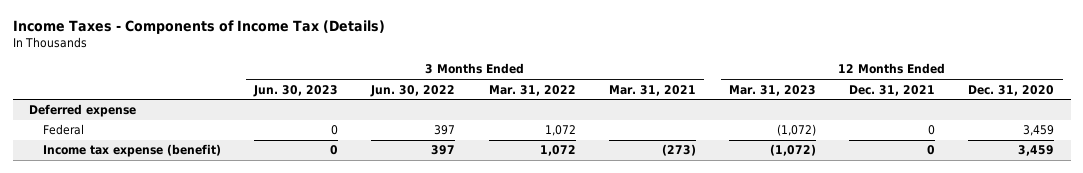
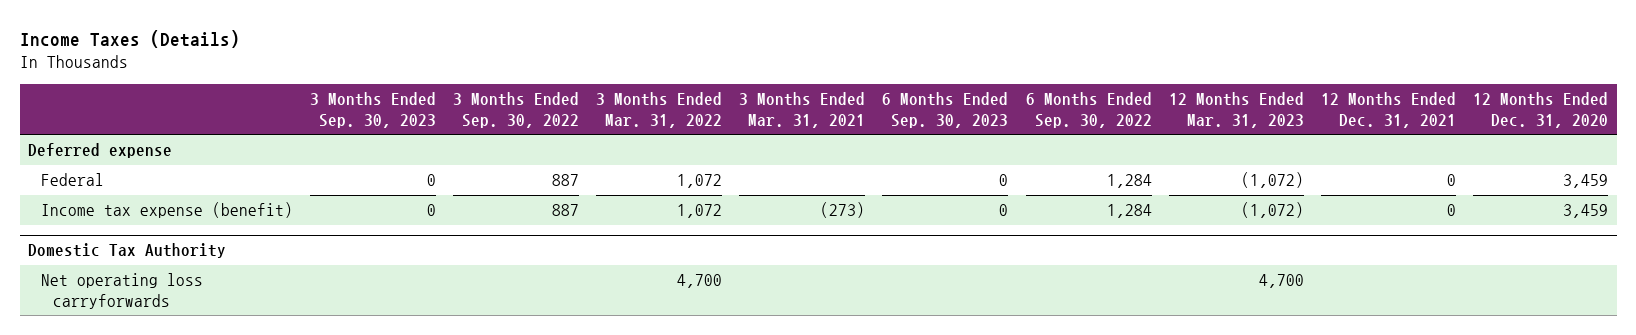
[12,19,385,34] Income Taxes - Components of Income Tax (Details) -> [19,30,240,49] Income Taxes (Details)
[253,84,339,97] Jun. 30, 2023 -> none
[370,84,456,97] Jun. 30, 2022 -> none
none -> [309,92,436,128] 3 Months Ended Sep. 30, 2023
none -> [452,92,579,128] 3 Months Ended Sep. 30, 2022
none -> [882,92,1009,128] 6 Months Ended Sep. 30, 2023
none -> [1025,92,1152,128] 6 Months Ended Sep. 30, 2022
none -> [28,243,227,259] Domestic Tax Authority
none -> [40,273,203,309] Net operating loss carryforwards

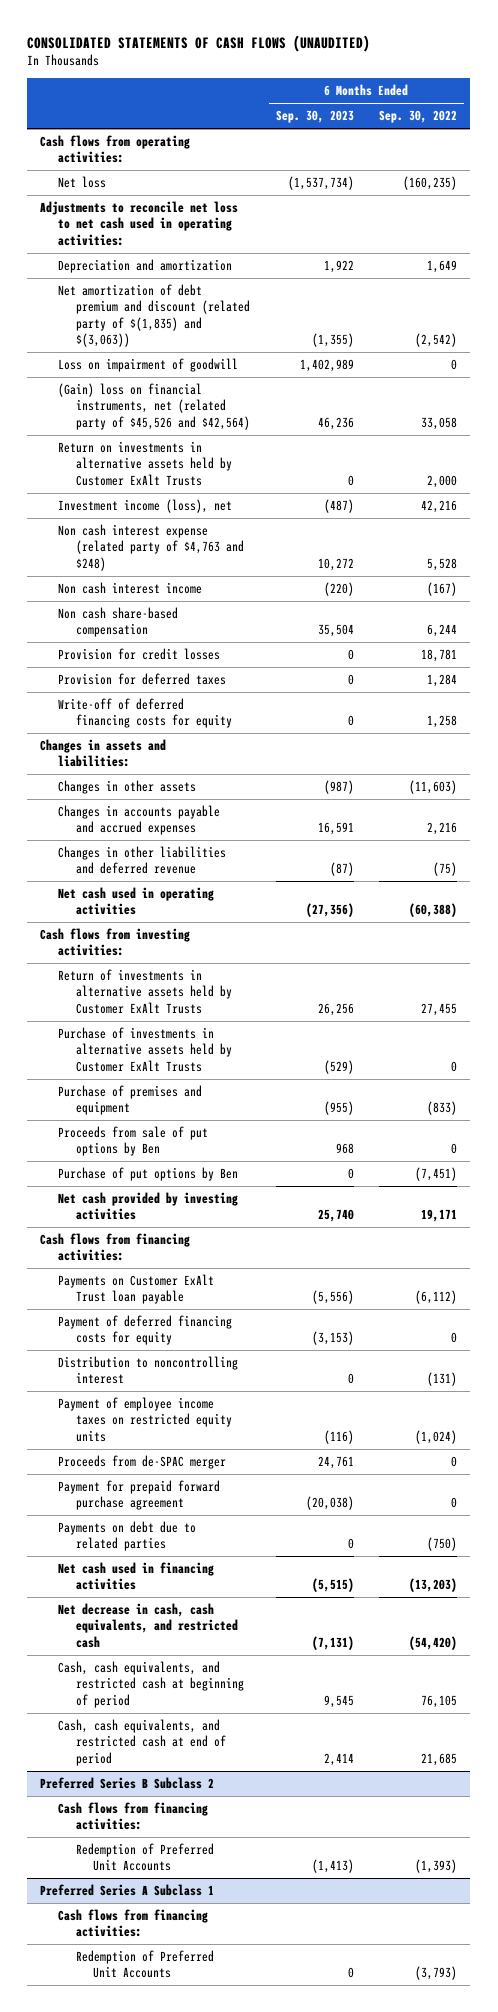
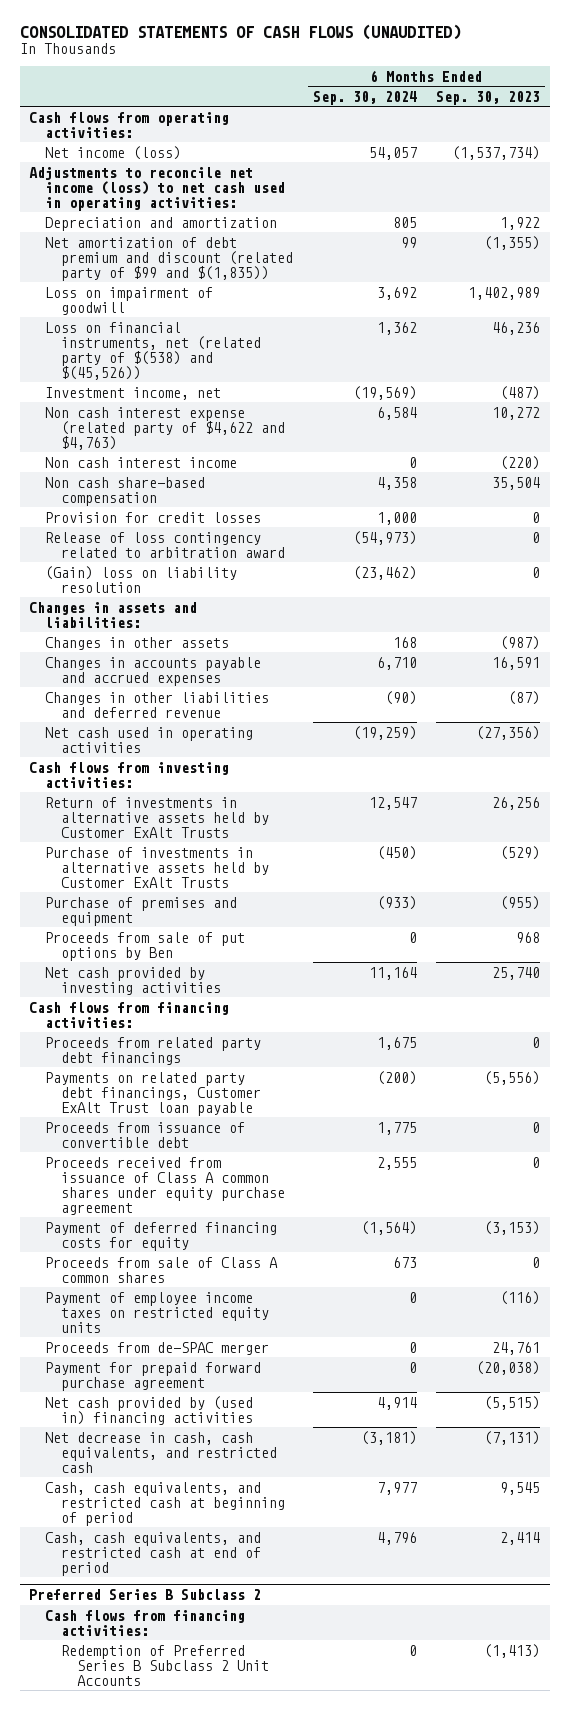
[379,110,458,124] Sep. 30, 2022 -> none
none -> [312,90,417,105] Sep. 30, 2024
[57,176,106,189] Net loss -> [45,145,182,160] Net income (loss)
[40,201,239,246] Adjustments to reconcile net loss to net cash used in operating activities: -> [29,166,286,211] Adjustments to reconcile net income (loss) to net cash used in operating activities:
[57,284,250,348] Net amortization of debt premium and discount (related party of $(1,835) and $(3,063)) -> [45,236,294,281] Net amortization of debt premium and discount (related party of $99 and $(1,835))
[57,441,232,486] Return on investments in alternative assets held by Customer ExAlt Trusts -> none
[57,383,250,430] (Gain) loss on financial instruments, net (related party of $45,526 and $42,564) -> [45,321,262,380] Loss on financial instruments, net (related party of $(538) and $(45,526))
[57,499,232,514] Investment income (loss), net -> [45,386,222,400] Investment income, net
[57,524,244,571] Non cash interest expense (related party of $4,763 and $248) -> [45,406,286,450] Non cash interest expense (related party of $4,622 and $4,763)
[57,673,226,686] Provision for deferred taxes -> none
[57,698,232,729] Write-off of deferred financing costs for equity -> none
none -> [45,531,286,558] Release of loss contingency related to arbitration award
none -> [45,565,238,593] (Gain) loss on liability resolution
[57,1167,238,1182] Purchase of put options by Ben -> none
none -> [45,1036,262,1065] Proceeds from related party debt financings
[57,1274,214,1305] Payments on Customer ExAlt Trust loan payable -> [45,1071,262,1116] Payments on related party debt financings, Customer ExAlt Trust loan payable
none -> [45,1121,246,1148] Proceeds from issuance of convertible debt
none -> [45,1156,286,1215] Proceeds received from issuance of Class A common shares under equity purchase agreement
[57,1356,238,1385] Distribution to noncontrolling interest -> none
none -> [45,1256,279,1283] Proceeds from sale of Class A common shares
[57,1521,196,1552] Payments on debt due to related parties -> none
[57,1562,214,1591] Net cash used in financing activities -> [45,1395,254,1425] Net cash provided by (used in) financing activities
[40,1884,215,1897] Preferred Series A Subclass 1 -> none
[57,1909,208,1938] Cash flows from financing activities: -> none
[75,1950,214,1979] Redemption of Preferred Unit Accounts -> none
[75,1843,214,1872] Redemption of Preferred Unit Accounts -> [61,1644,270,1686] Redemption of Preferred Series B Subclass 2 Unit Accounts

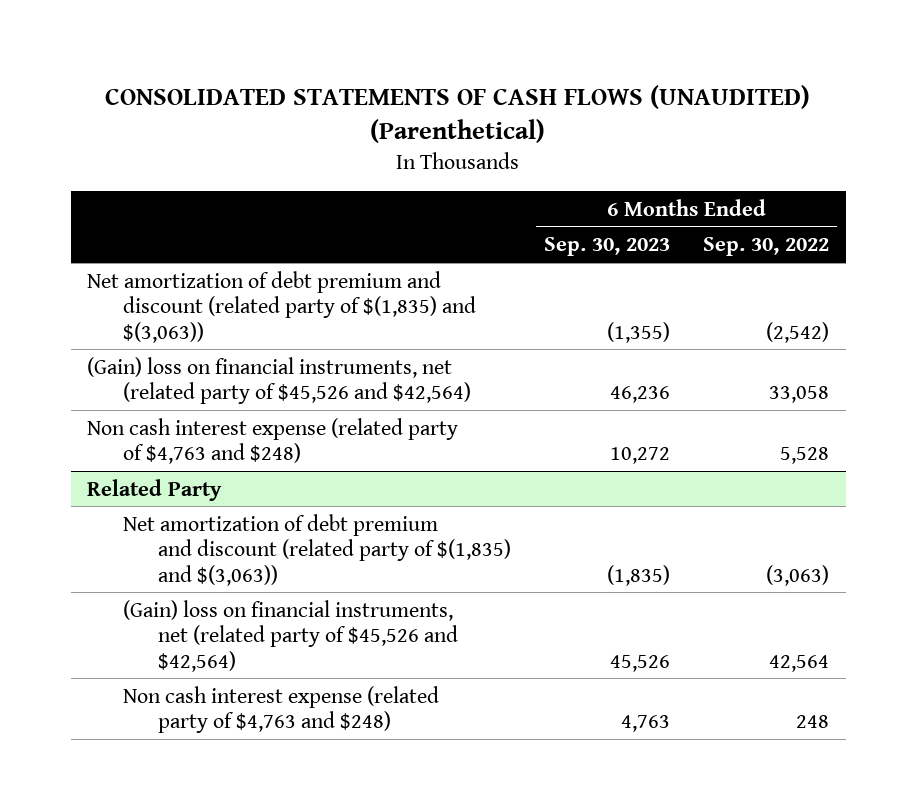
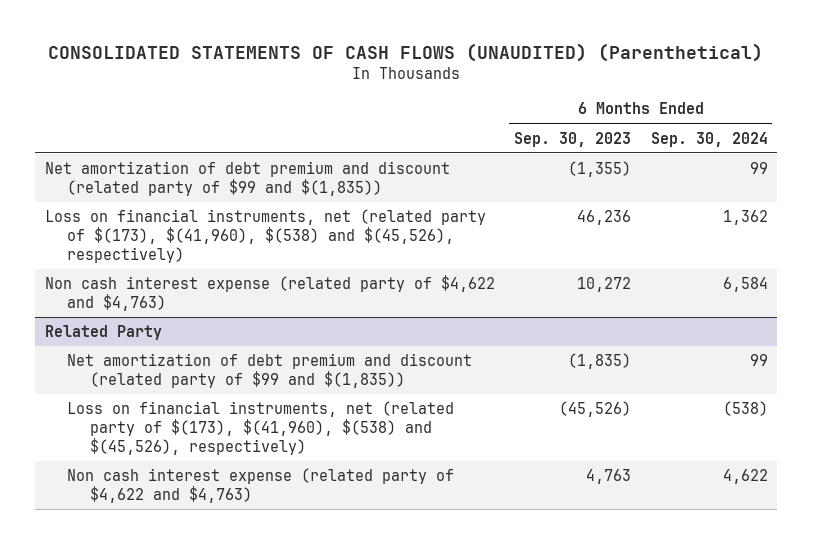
[703,237,830,257] Sep. 30, 2022 -> none
none -> [650,131,768,147] Sep. 30, 2024
[87,270,476,343] Net amortization of debt premium and discount (related party of $(1,835) and $(3,063)) -> [45,161,451,197] Net amortization of debt premium and discount (related party of $99 and $(1,835))
[87,356,471,405] (Gain) loss on financial instruments, net (related party of $45,526 and $42,564) -> [45,209,487,264] Loss on financial instruments, net (related party of $(173), $(41,960), $(538) and $(45,526), respectively)
[87,417,459,465] Non cash interest expense (related party of $4,763 and $248) -> [45,275,496,312] Non cash interest expense (related party of $4,622 and $4,763)
[122,513,511,586] Net amortization of debt premium and discount (related party of $(1,835) and $(3,063)) -> [67,353,473,389] Net amortization of debt premium and discount (related party of $99 and $(1,835))
[122,599,458,672] (Gain) loss on financial instruments, net (related party of $45,526 and $42,564) -> [67,401,455,456] Loss on financial instruments, net (related party of $(173), $(41,960), $(538) and $(45,526), respectively)
[610,654,671,672] 45,526 -> [559,401,632,418] (45,526)
[122,685,439,734] Non cash interest expense (related party of $4,763 and $248) -> [67,468,455,504] Non cash interest expense (related party of $4,622 and $4,763)

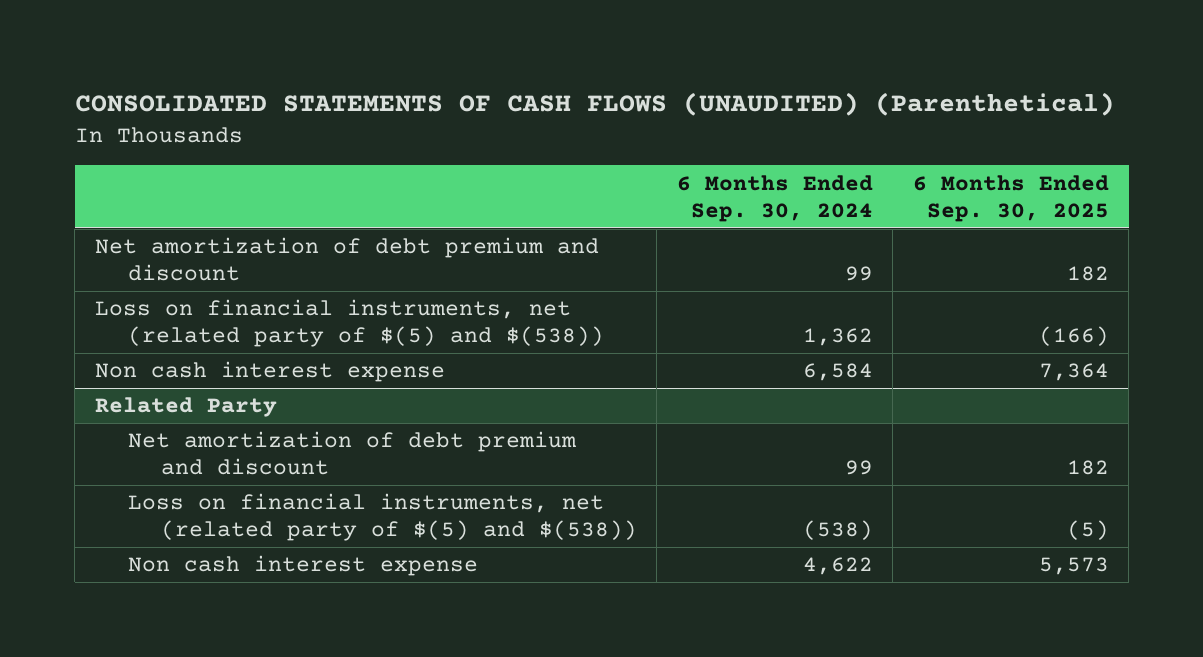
[514,131,632,147] Sep. 30, 2023 -> none
none -> [912,174,1109,222] 6 Months Ended Sep. 30, 2025
[45,161,451,197] Net amortization of debt premium and discount (related party of $99 and $(1,835)) -> [94,237,599,282] Net amortization of debt premium and discount
[45,209,487,264] Loss on financial instruments, net (related party of $(173), $(41,960), $(538) and $(45,526), respectively) -> [94,299,604,348] Loss on financial instruments, net (related party of $(5) and $(538))
[45,275,496,312] Non cash interest expense (related party of $4,622 and $4,763) -> [94,361,445,383] Non cash interest expense
[67,353,473,389] Net amortization of debt premium and discount (related party of $99 and $(1,835)) -> [127,431,577,476] Net amortization of debt premium and discount
[67,401,455,456] Loss on financial instruments, net (related party of $(173), $(41,960), $(538) and $(45,526), respectively) -> [127,493,637,542] Loss on financial instruments, net (related party of $(5) and $(538))
[67,468,455,504] Non cash interest expense (related party of $4,622 and $4,763) -> [127,555,478,577] Non cash interest expense

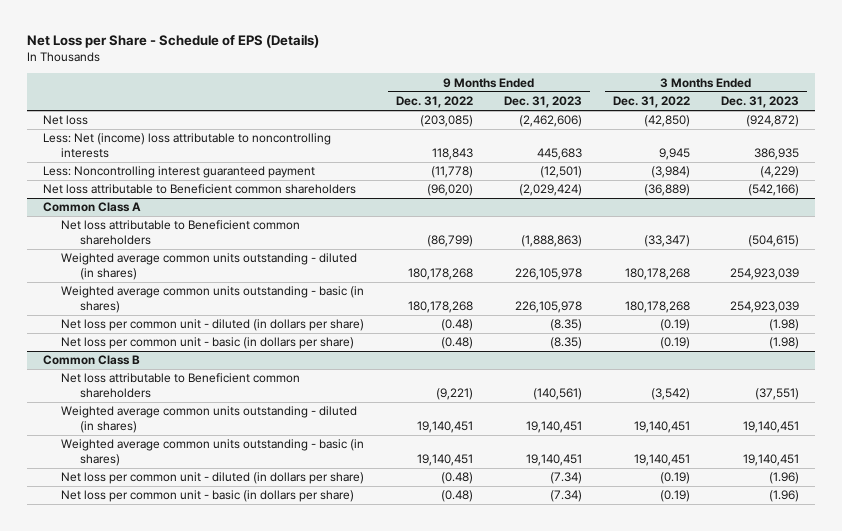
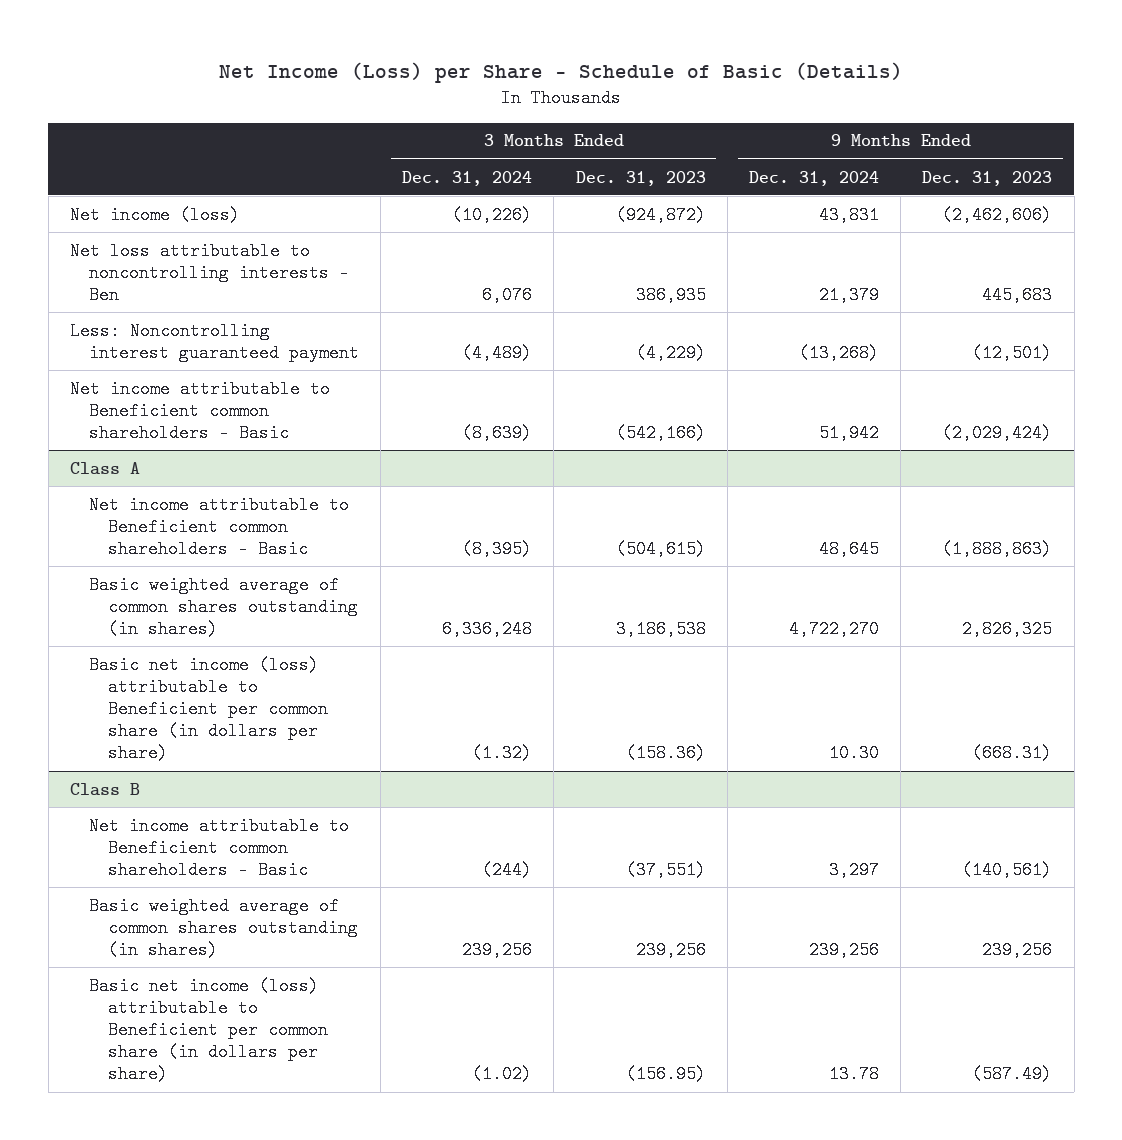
[27,34,320,49] Net Loss per Share - Schedule of EPS (Details) -> [219,61,904,83] Net Income (Loss) per Share - Schedule of Basic (Details)
[395,95,473,108] Dec. 31, 2022 -> none
[612,95,690,108] Dec. 31, 2022 -> none
none -> [402,170,533,186] Dec. 31, 2024
none -> [748,170,879,186] Dec. 31, 2024
[42,115,88,126] Net loss -> [69,205,240,224] Net income (loss)
[42,133,331,159] Less: Net (income) loss attributable to noncontrolling interests -> [69,241,349,305] Net loss attributable to noncontrolling interests - Ben
[61,253,358,281] Weighted average common units outstanding - diluted (in shares) -> none
[61,319,365,332] Net loss per common unit - diluted (in dollars per share) -> none
[61,406,358,434] Weighted average common units outstanding - diluted (in shares) -> none
[61,472,365,485] Net loss per common unit - diluted (in dollars per share) -> none
[42,184,356,195] Net loss attributable to Beneficient common shareholders -> [69,379,330,443] Net income attributable to Beneficient common shareholders - Basic
[42,202,141,213] Common Class A -> [69,461,140,475] Class A
[61,220,301,246] Net loss attributable to Beneficient common shareholders -> [88,495,349,559] Net income attributable to Beneficient common shareholders - Basic
[61,286,365,314] Weighted average common units outstanding - basic (in shares) -> [88,575,358,639] Basic weighted average of common shares outstanding (in shares)
[514,301,582,314] 226,105,978 -> [962,620,1053,639] 2,826,325
[730,301,800,314] 254,923,039 -> [615,620,706,639] 3,186,538
[61,337,355,350] Net loss per common unit - basic (in dollars per share) -> [88,655,328,763] Basic net income (loss) attributable to Beneficient per common share (in dollars per share)
[549,337,582,350] (8.35) -> [972,744,1053,763] (668.31)
[769,337,800,350] (1.98) -> [625,744,706,763] (158.36)
[42,355,140,366] Common Class B -> [69,782,140,796] Class B
[61,373,301,399] Net loss attributable to Beneficient common shareholders -> [88,816,349,880] Net income attributable to Beneficient common shareholders - Basic
[61,439,365,467] Weighted average common units outstanding - basic (in shares) -> [88,896,358,960] Basic weighted average of common shares outstanding (in shares)
[525,454,582,467] 19,140,451 -> [982,941,1053,960] 239,256
[743,454,800,467] 19,140,451 -> [635,941,706,960] 239,256
[61,490,355,503] Net loss per common unit - basic (in dollars per share) -> [88,976,328,1084] Basic net income (loss) attributable to Beneficient per common share (in dollars per share)
[549,490,582,503] (7.34) -> [972,1065,1053,1084] (587.49)
[769,490,800,503] (1.96) -> [625,1065,706,1084] (156.95)

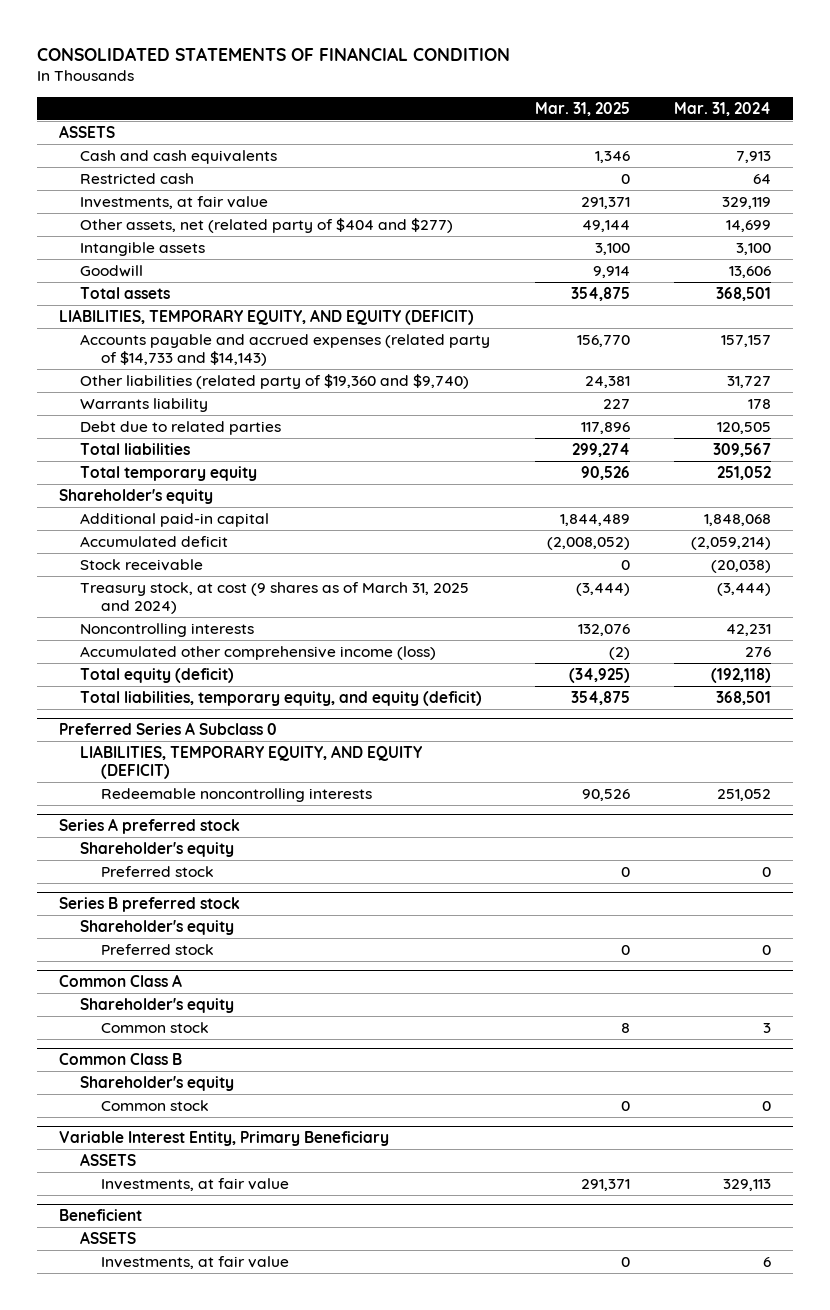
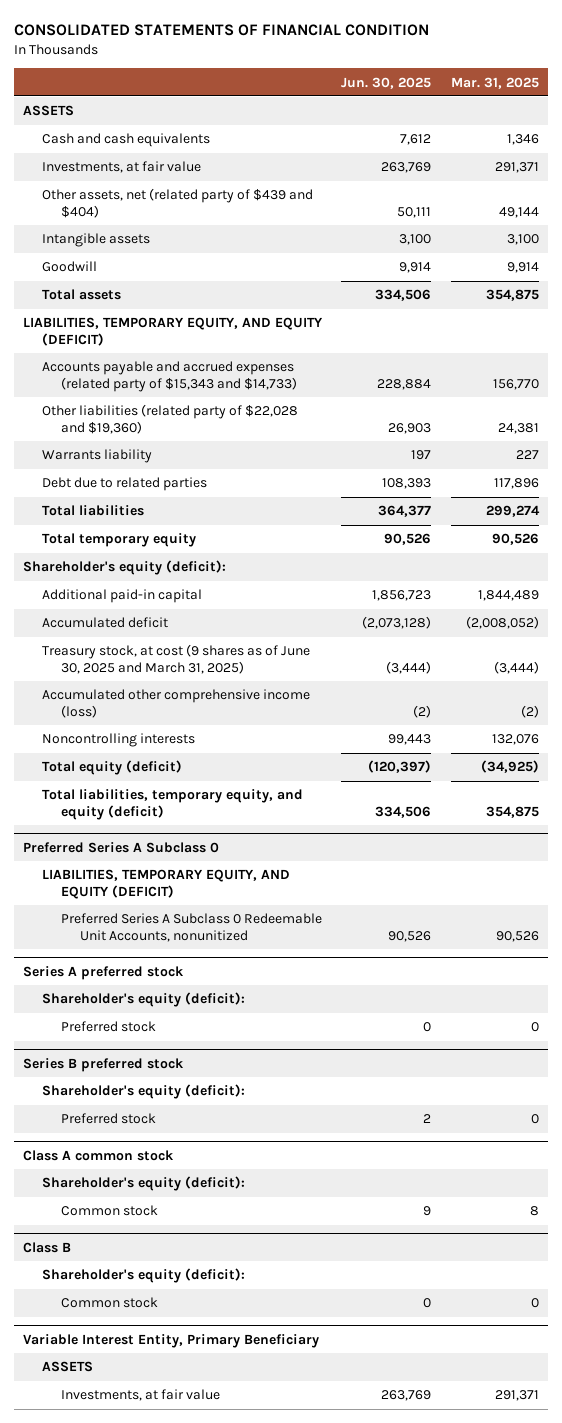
[674,101,772,116] Mar. 31, 2024 -> none
none -> [341,76,432,89] Jun. 30, 2025
[80,173,195,185] Restricted cash -> none
[80,218,454,234] Other assets, net (related party of $404 and $277) -> [42,188,314,219] Other assets, net (related party of $439 and $404)
[80,334,491,367] Accounts payable and accrued expenses (related party of $14,733 and $14,143) -> [42,361,298,393] Accounts payable and accrued expenses (related party of $15,343 and $14,733)
[80,374,470,390] Other liabilities (related party of $19,360 and $9,740) -> [42,404,299,435] Other liabilities (related party of $22,028 and $19,360)
[58,489,213,505] Shareholder's equity -> [23,560,227,576] Shareholder's equity (deficit):
[80,559,204,572] Stock receivable -> none
[80,582,470,615] Treasury stock, at cost (9 shares as of March 31, 2025 and 2024) -> [42,644,311,675] Treasury stock, at cost (9 shares as of June 30, 2025 and March 31, 2025)
[80,623,255,638] Noncontrolling interests -> [42,733,196,748] Noncontrolling interests
[101,788,373,803] Redeemable noncontrolling interests -> [61,913,323,943] Preferred Series A Subclass 0 Redeemable Unit Accounts, nonunitized
[80,842,235,858] Shareholder's equity -> [42,992,246,1008] Shareholder's equity (deficit):
[80,920,235,936] Shareholder's equity -> [42,1084,246,1100] Shareholder's equity (deficit):
[58,974,182,988] Common Class A -> [23,1149,175,1161] Class A common stock
[80,998,235,1014] Shareholder's equity -> [42,1176,246,1192] Shareholder's equity (deficit):
[58,1053,182,1066] Common Class B -> [23,1241,72,1253] Class B
[80,1076,235,1092] Shareholder's equity -> [42,1268,246,1284] Shareholder's equity (deficit):
[58,1209,142,1222] Beneficient -> none
[80,1231,137,1245] ASSETS -> none
[101,1256,290,1270] Investments, at fair value -> none

